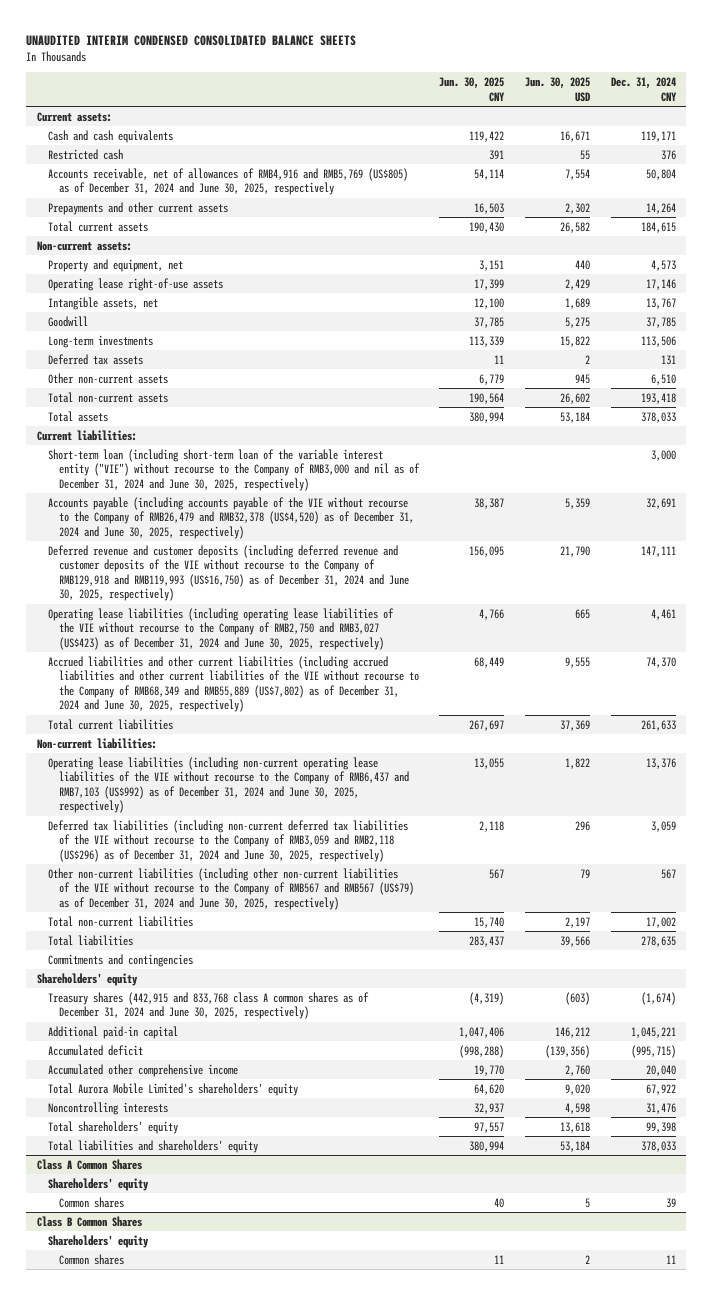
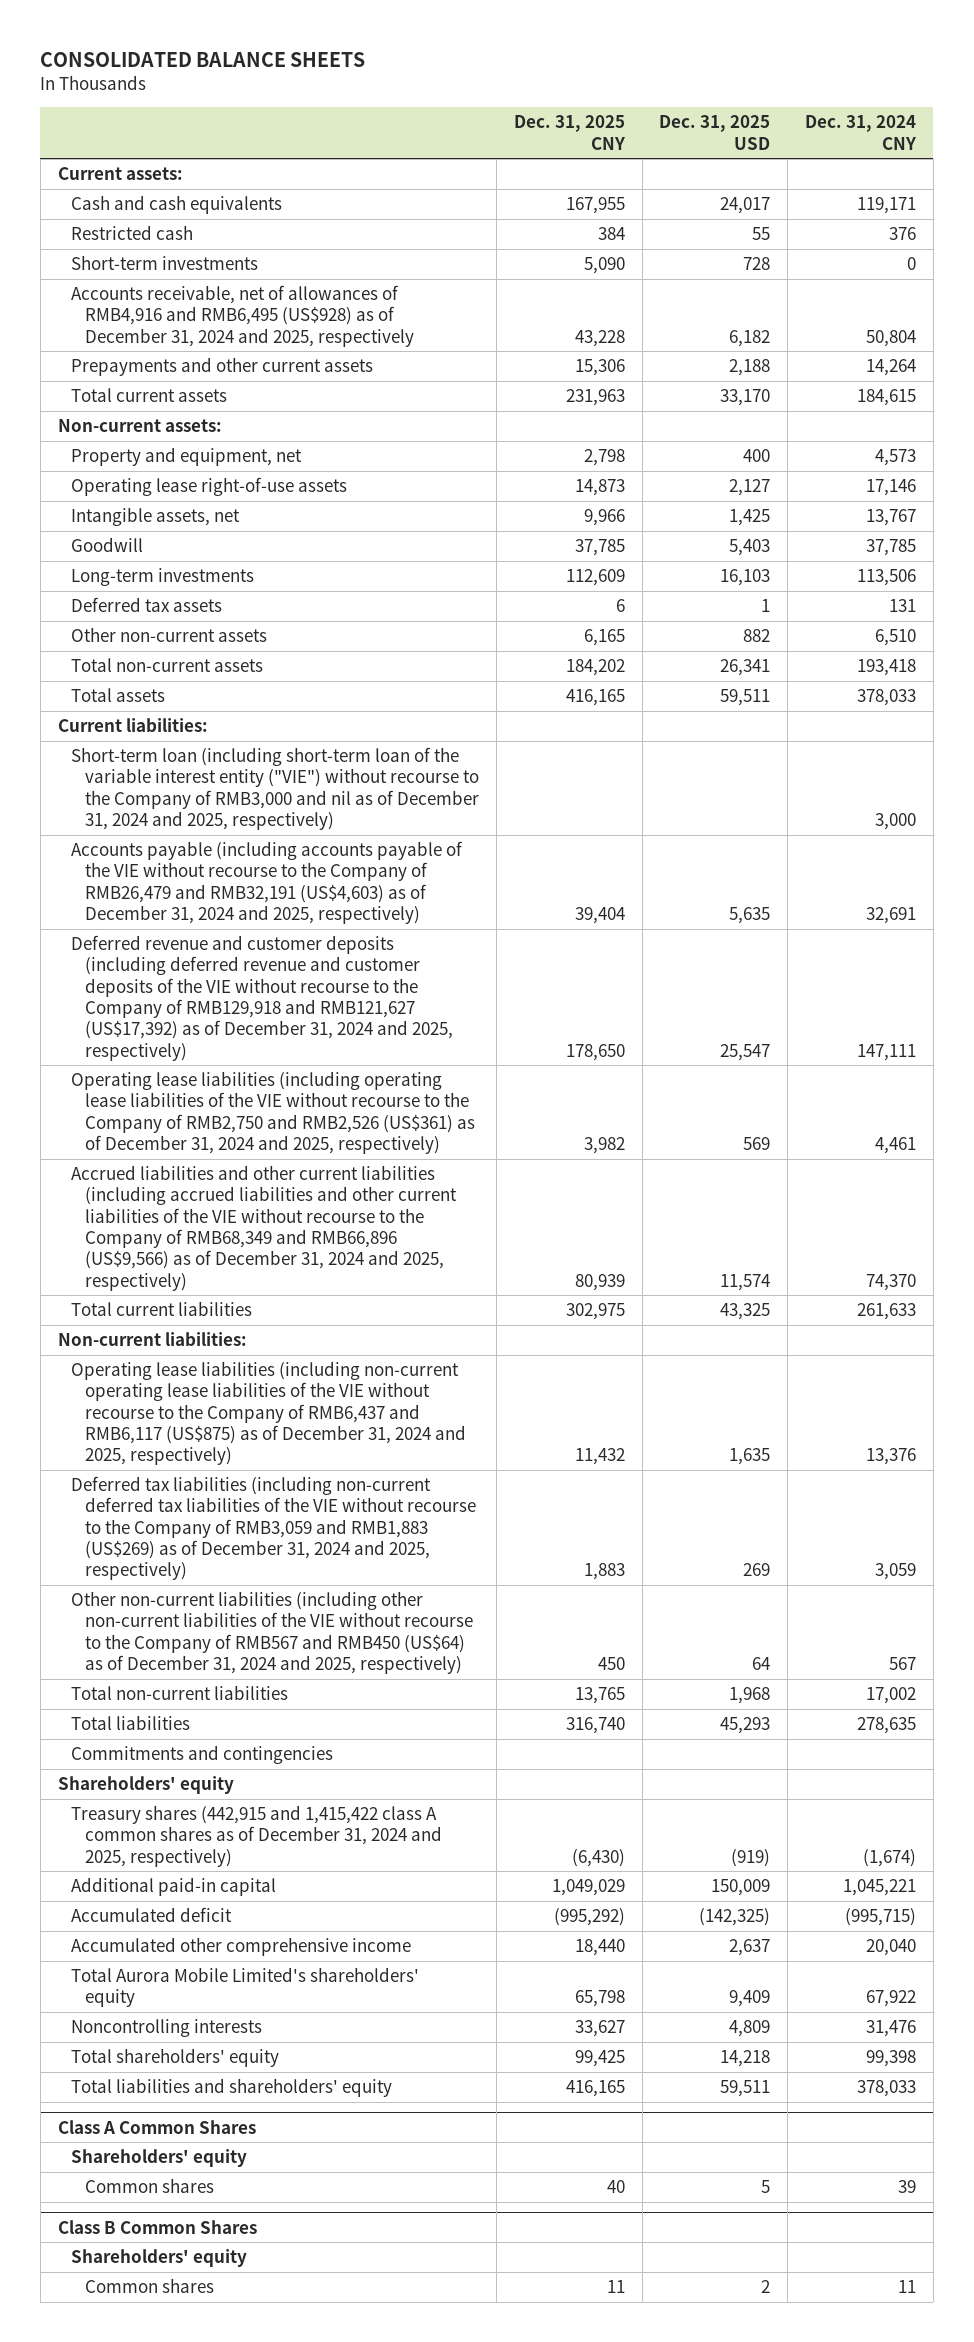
[26,34,357,46] UNAUDITED INTERIM CONDENSED CONSOLIDATED BALANCE SHEETS -> [40,51,366,67] CONSOLIDATED BALANCE SHEETS
[439,77,506,102] Jun. 30, 2025 CNY -> none
[525,77,592,102] Jun. 30, 2025 USD -> none
none -> [513,115,625,150] Dec. 31, 2025 CNY
none -> [659,115,771,150] Dec. 31, 2025 USD
none -> [71,255,259,271] Short-term investments
[47,167,408,196] Accounts receivable, net of allowances of RMB4,916 and RMB5,769 (US$805) as of December 31, 2024 and June 30, 2025, respectively -> [71,285,415,347] Accounts receivable, net of allowances of RMB4,916 and RMB6,495 (US$928) as of December 31, 2024 and 2025, respectively
[47,448,420,491] Short-term loan (including short-term loan of the variable interest entity ("VIE") without recourse to the Company of RMB3,000 and nil as of December 31, 2024 and June 30, 2025, respectively) -> [71,747,480,830] Short-term loan (including short-term loan of the variable interest entity ("VIE") without recourse to the Company of RMB3,000 and nil as of December 31, 2024 and 2025, respectively)
[47,496,414,539] Accounts payable (including accounts payable of the VIE without recourse to the Company of RMB26,479 and RMB32,378 (US$4,520) as of December 31, 2024 and June 30, 2025, respectively) -> [71,841,464,924] Accounts payable (including accounts payable of the VIE without recourse to the Company of RMB26,479 and RMB32,191 (US$4,603) as of December 31, 2024 and 2025, respectively)
[47,544,409,601] Deferred revenue and customer deposits (including deferred revenue and customer deposits of the VIE without recourse to the Company of RMB129,918 and RMB119,993 (US$16,750) as of December 31, 2024 and June 30, 2025, respectively) -> [71,935,454,1061] Deferred revenue and customer deposits (including deferred revenue and customer deposits of the VIE without recourse to the Company of RMB129,918 and RMB121,627 (US$17,392) as of December 31, 2024 and 2025, respectively)
[47,607,394,650] Operating lease liabilities (including operating lease liabilities of the VIE without recourse to the Company of RMB2,750 and RMB3,027 (US$423) as of December 31, 2024 and June 30, 2025, respectively) -> [71,1071,476,1154] Operating lease liabilities (including operating lease liabilities of the VIE without recourse to the Company of RMB2,750 and RMB2,526 (US$361) as of December 31, 2024 and 2025, respectively)
[47,655,419,712] Accrued liabilities and other current liabilities (including accrued liabilities and other current liabilities of the VIE without recourse to the Company of RMB68,349 and RMB55,889 (US$7,802) as of December 31, 2024 and June 30, 2025, respectively) -> [71,1165,458,1291] Accrued liabilities and other current liabilities (including accrued liabilities and other current liabilities of the VIE without recourse to the Company of RMB68,349 and RMB66,896 (US$9,566) as of December 31, 2024 and 2025, respectively)
[47,756,409,813] Operating lease liabilities (including non-current operating lease liabilities of the VIE without recourse to the Company of RMB6,437 and RMB7,103 (US$992) as of December 31, 2024 and June 30, 2025, respectively) -> [71,1361,467,1466] Operating lease liabilities (including non-current operating lease liabilities of the VIE without recourse to the Company of RMB6,437 and RMB6,117 (US$875) as of December 31, 2024 and 2025, respectively)
[47,819,408,862] Deferred tax liabilities (including non-current deferred tax liabilities of the VIE without recourse to the Company of RMB3,059 and RMB2,118 (US$296) as of December 31, 2024 and June 30, 2025, respectively) -> [71,1476,477,1581] Deferred tax liabilities (including non-current deferred tax liabilities of the VIE without recourse to the Company of RMB3,059 and RMB1,883 (US$269) as of December 31, 2024 and 2025, respectively)
[47,867,414,910] Other non-current liabilities (including other non-current liabilities of the VIE without recourse to the Company of RMB567 and RMB567 (US$79) as of December 31, 2024 and June 30, 2025, respectively) -> [71,1591,474,1674] Other non-current liabilities (including other non-current liabilities of the VIE without recourse to the Company of RMB567 and RMB450 (US$64) as of December 31, 2024 and 2025, respectively)
[47,991,369,1020] Treasury shares (442,915 and 833,768 class A common shares as of December 31, 2024 and June 30, 2025, respectively) -> [71,1805,443,1867] Treasury shares (442,915 and 1,415,422 class A common shares as of December 31, 2024 and 2025, respectively)

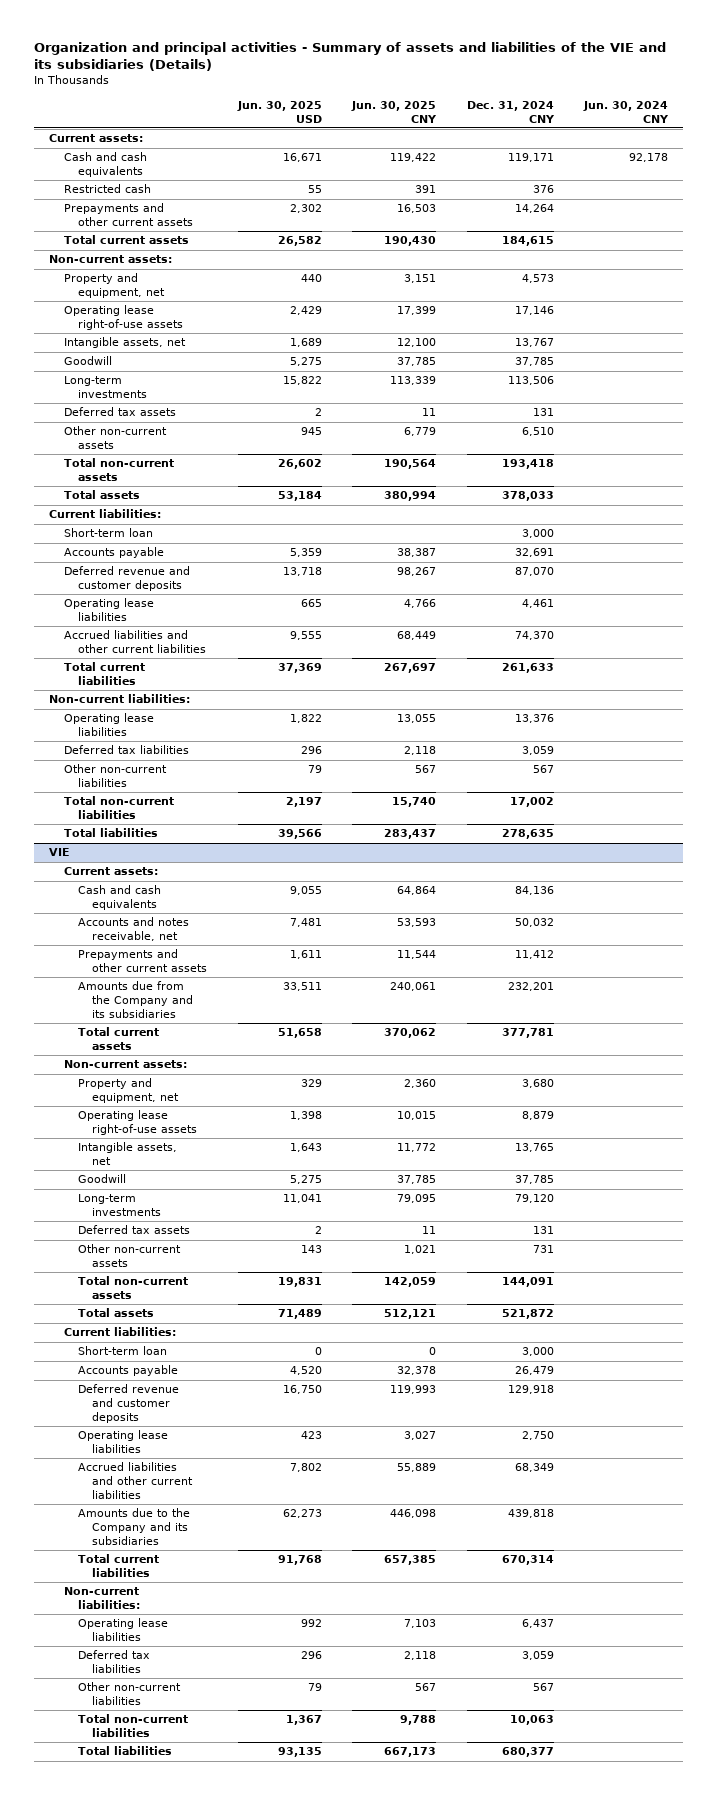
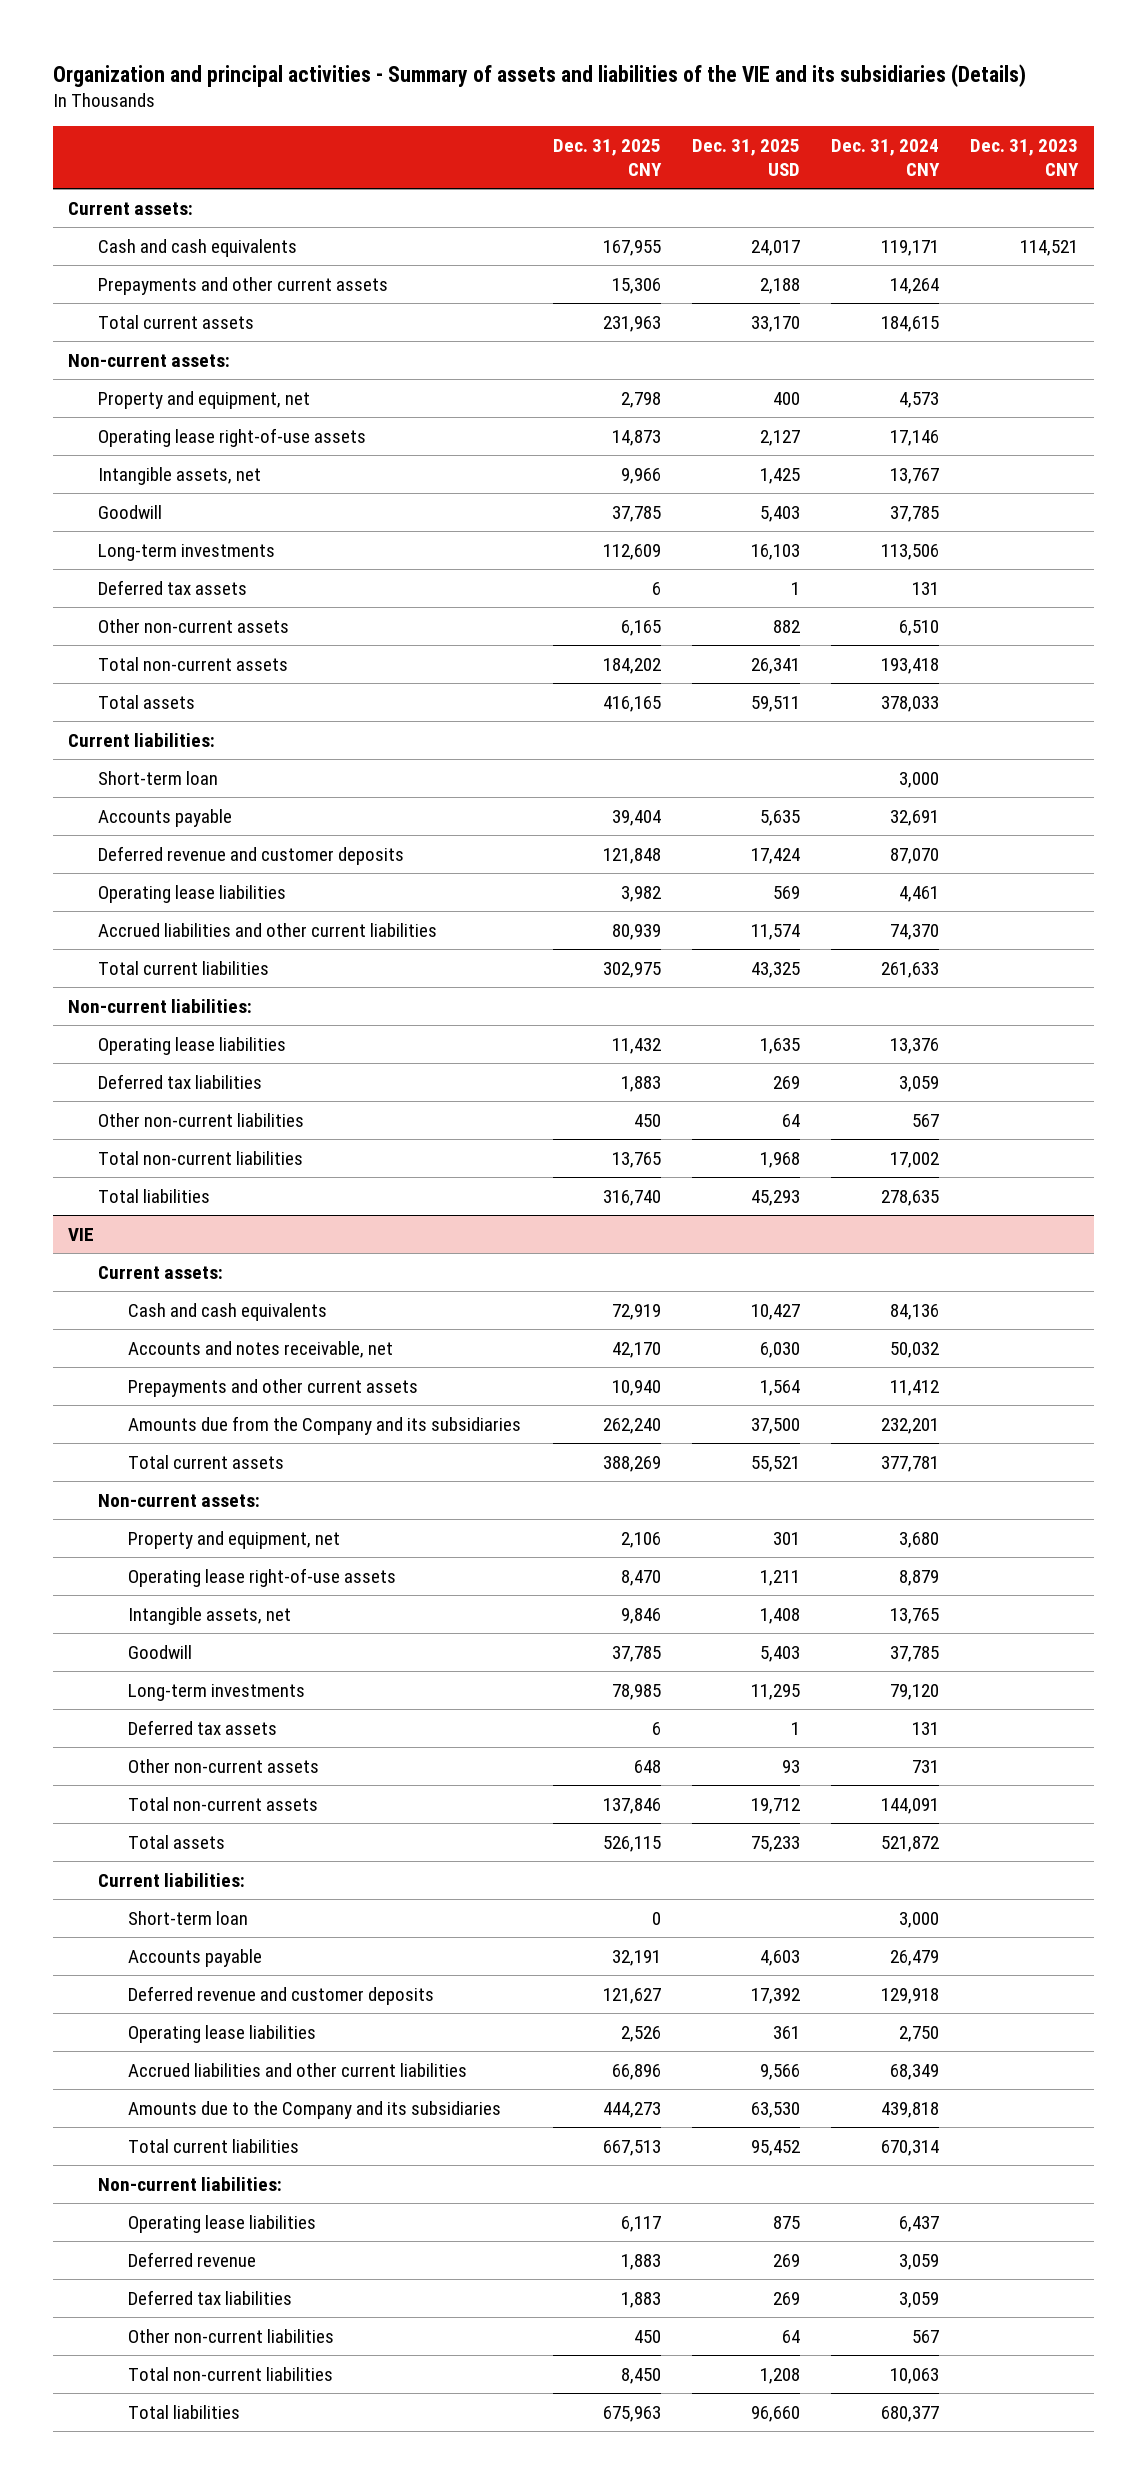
[236,100,322,123] Jun. 30, 2025 USD -> none
[351,100,438,123] Jun. 30, 2025 CNY -> none
[583,100,670,123] Jun. 30, 2024 CNY -> none
none -> [552,138,662,176] Dec. 31, 2025 CNY
none -> [691,138,800,176] Dec. 31, 2025 USD
none -> [970,138,1080,176] Dec. 31, 2023 CNY
[63,184,151,194] Restricted cash -> none
none -> [128,2251,257,2267] Deferred revenue

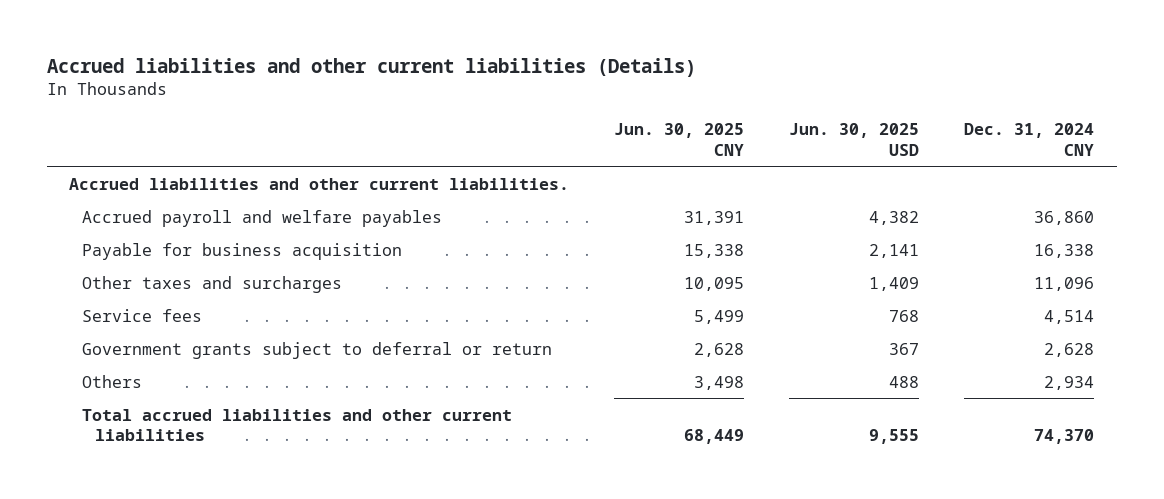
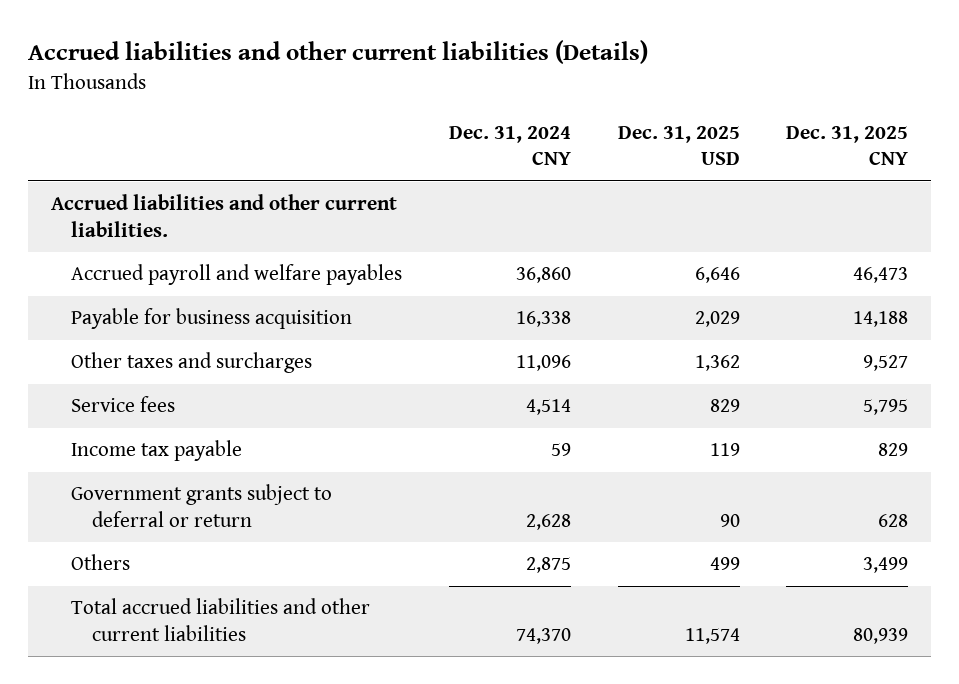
[614,122,745,156] Jun. 30, 2025 CNY -> none
[789,122,920,156] Jun. 30, 2025 USD -> none
none -> [617,125,740,166] Dec. 31, 2025 USD
none -> [786,125,909,166] Dec. 31, 2025 CNY
none -> [71,440,243,462] Income tax payable
[1044,375,1095,390] 2,934 -> [526,557,572,574] 2,875

